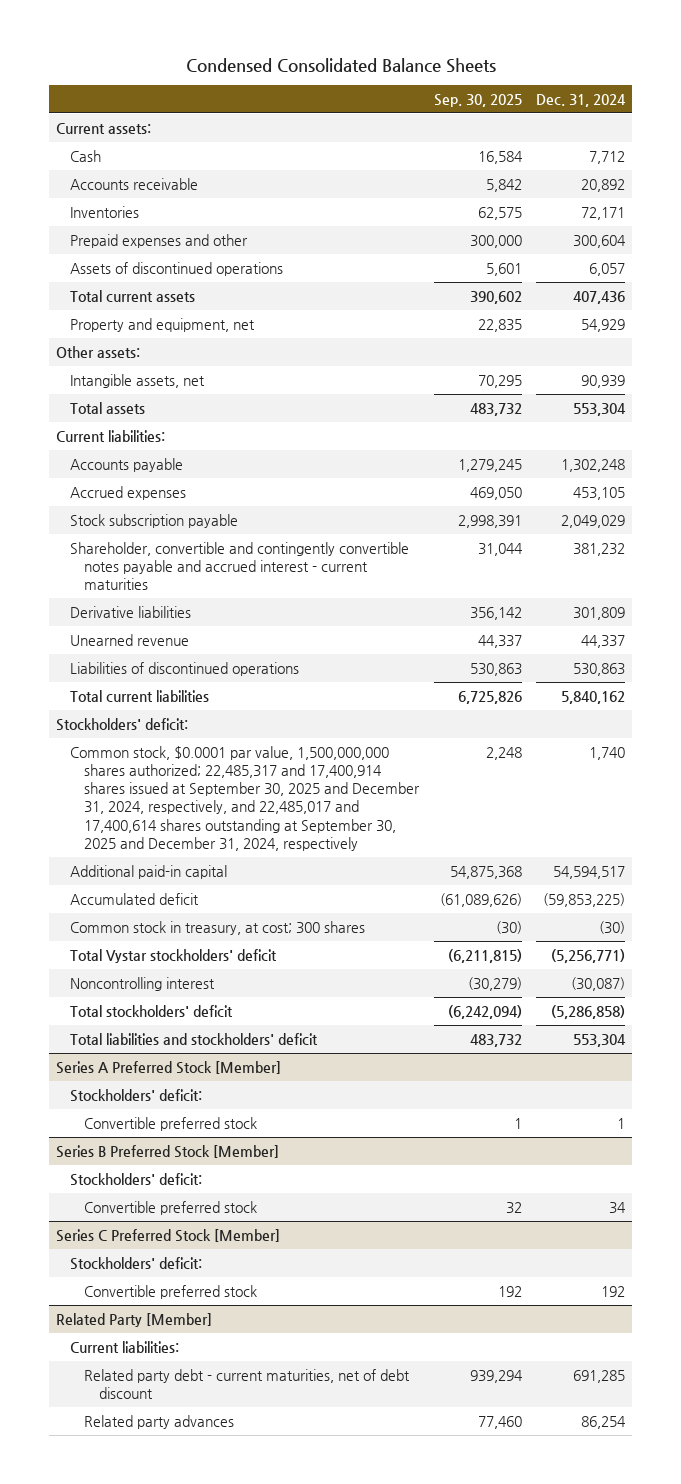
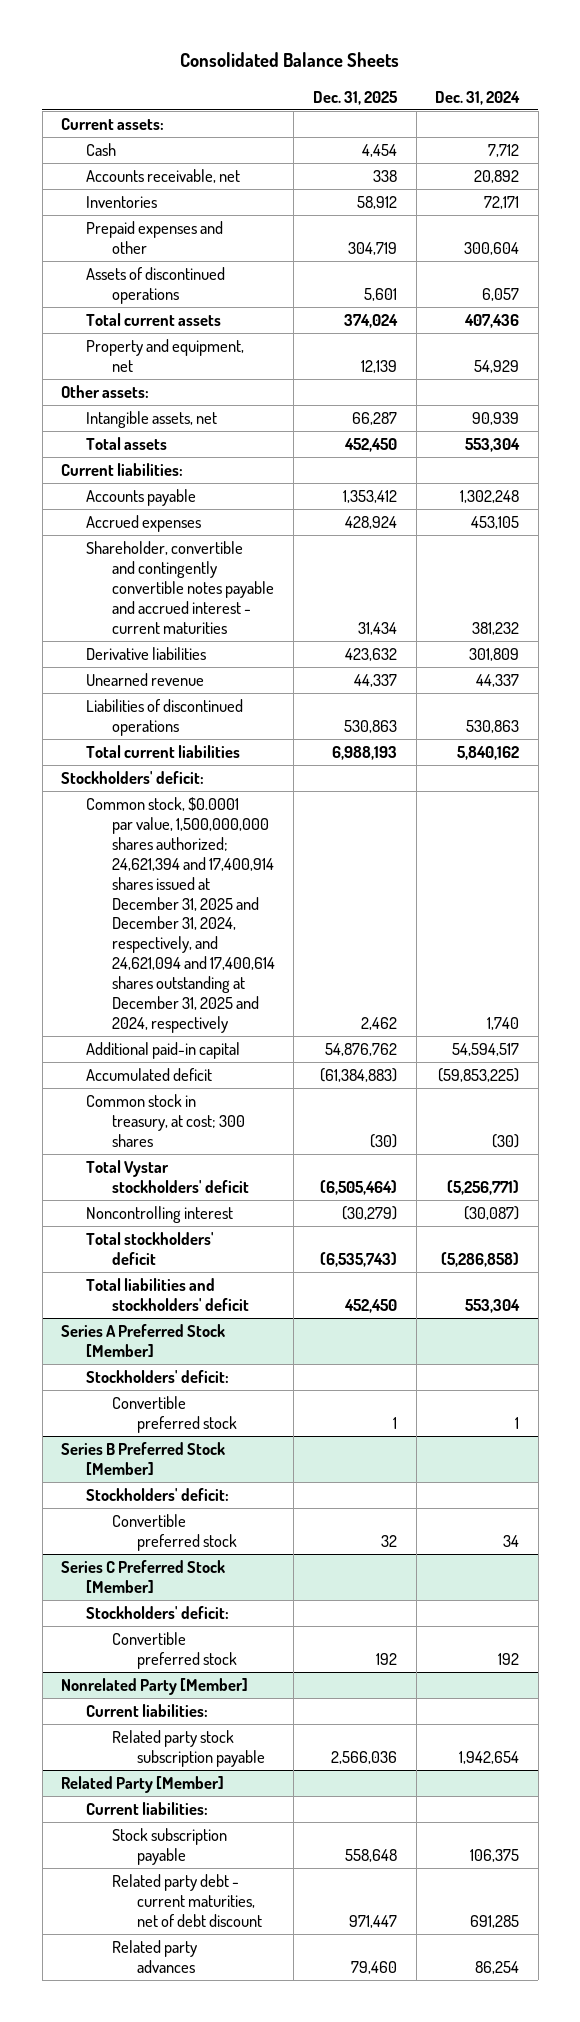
[185,57,496,73] Condensed Consolidated Balance Sheets -> [180,52,400,68] Consolidated Balance Sheets
[433,93,522,107] Sep. 30, 2025 -> none
none -> [312,90,398,105] Dec. 31, 2025
[70,177,199,190] Accounts receivable -> [86,169,241,184] Accounts receivable, net
[70,513,239,528] Stock subscription payable -> none
[70,745,421,851] Common stock, $0.0001 par value, 1,500,000,000 shares authorized; 22,485,317 and 17,400,914 shares issued at September 30, 2025 and December 31, 2024, respectively, and 22,485,017 and 17,400,614 shares outstanding at September 30, 2025 and December 31, 2024, respectively -> [86,797,275,1034] Common stock, $0.0001 par value, 1,500,000,000 shares authorized; 24,621,394 and 17,400,914 shares issued at December 31, 2025 and December 31, 2024, respectively, and 24,621,094 and 17,400,614 shares outstanding at December 31, 2025 and 2024, respectively
none -> [61,1678,249,1696] Nonrelated Party [Member]
none -> [86,1704,209,1718] Current liabilities:
none -> [111,1730,266,1767] Related party stock subscription payable
none -> [111,1828,227,1865] Stock subscription payable

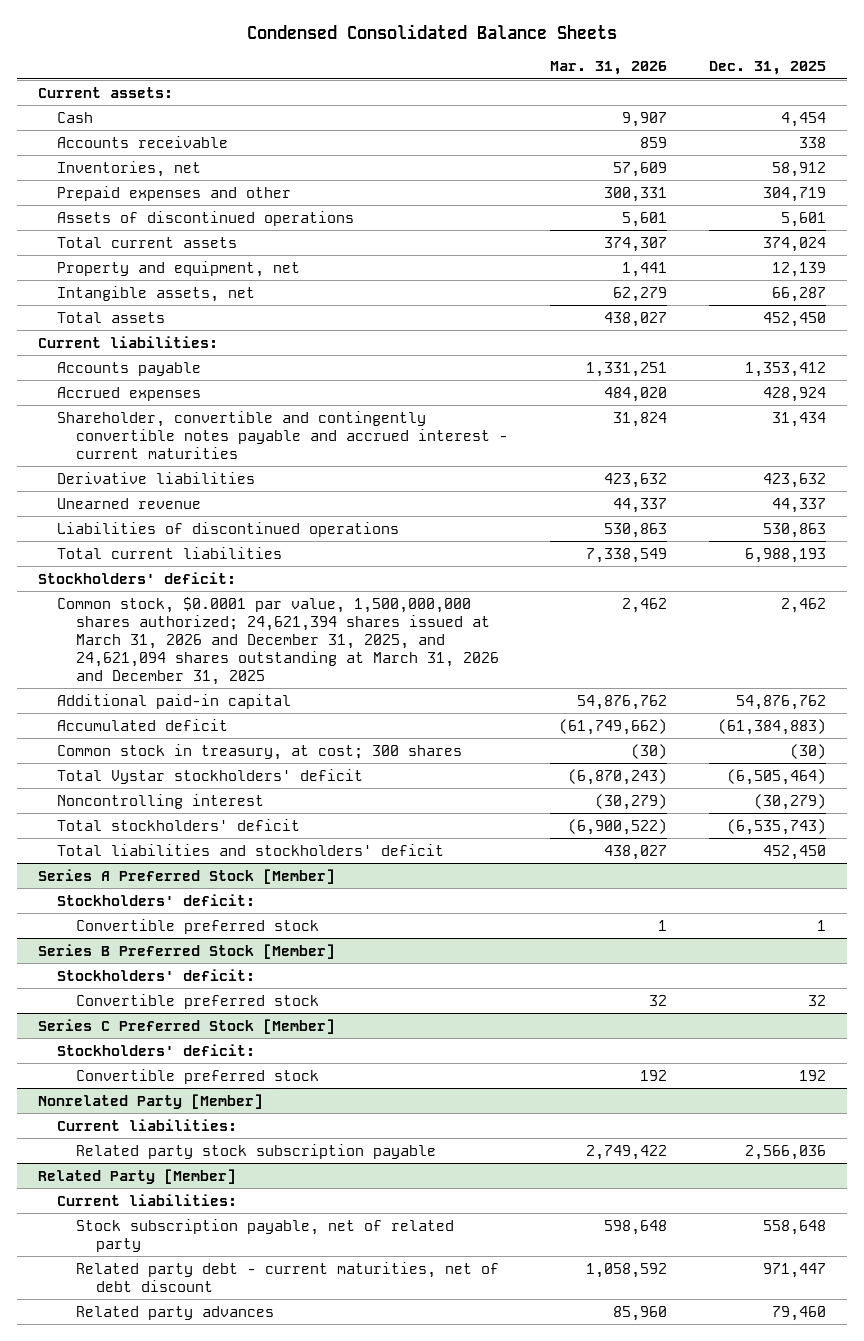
[180,52,400,68] Consolidated Balance Sheets -> [246,24,617,40] Condensed Consolidated Balance Sheets
[435,90,521,105] Dec. 31, 2024 -> none
none -> [550,61,668,76] Mar. 31, 2026
[86,169,241,184] Accounts receivable, net -> [57,135,229,148] Accounts receivable
[86,196,158,209] Inventories -> [57,160,202,177] Inventories, net
[61,385,150,399] Other assets: -> none
[86,797,275,1034] Common stock, $0.0001 par value, 1,500,000,000 shares authorized; 24,621,394 and 17,400,914 shares issued at December 31, 2025 and December 31, 2024, respectively, and 24,621,094 and 17,400,614 shares outstanding at December 31, 2025 and 2024, respectively -> [57,596,500,685] Common stock, $0.0001 par value, 1,500,000,000 shares authorized; 24,621,394 shares issued at March 31, 2026 and December 31, 2025, and 24,621,094 shares outstanding at March 31, 2026 and December 31, 2025
[111,1828,227,1865] Stock subscription payable -> [76,1218,455,1252] Stock subscription payable, net of related party

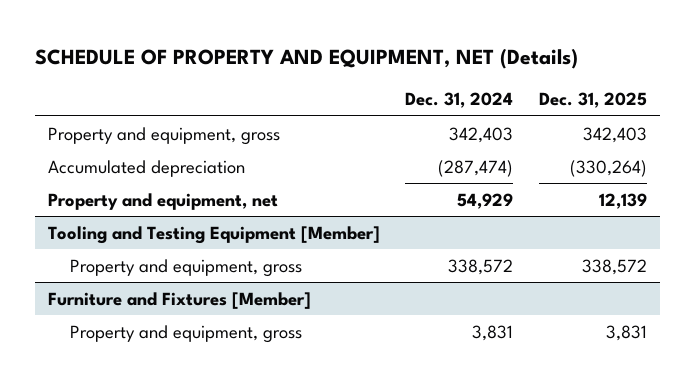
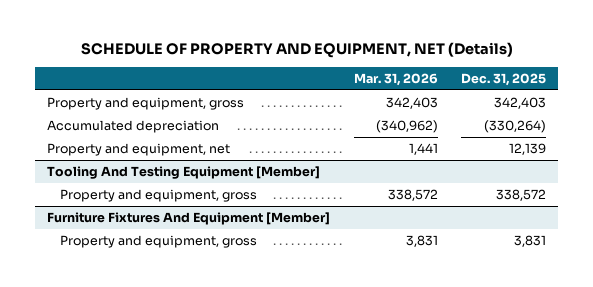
[405,92,514,109] Dec. 31, 2024 -> none
none -> [353,72,438,86] Mar. 31, 2026
[47,225,380,244] Tooling and Testing Equipment [Member] -> [46,165,320,179] Tooling And Testing Equipment [Member]
[47,291,311,309] Furniture and Fixtures [Member] -> [46,211,330,225] Furniture Fixtures And Equipment [Member]

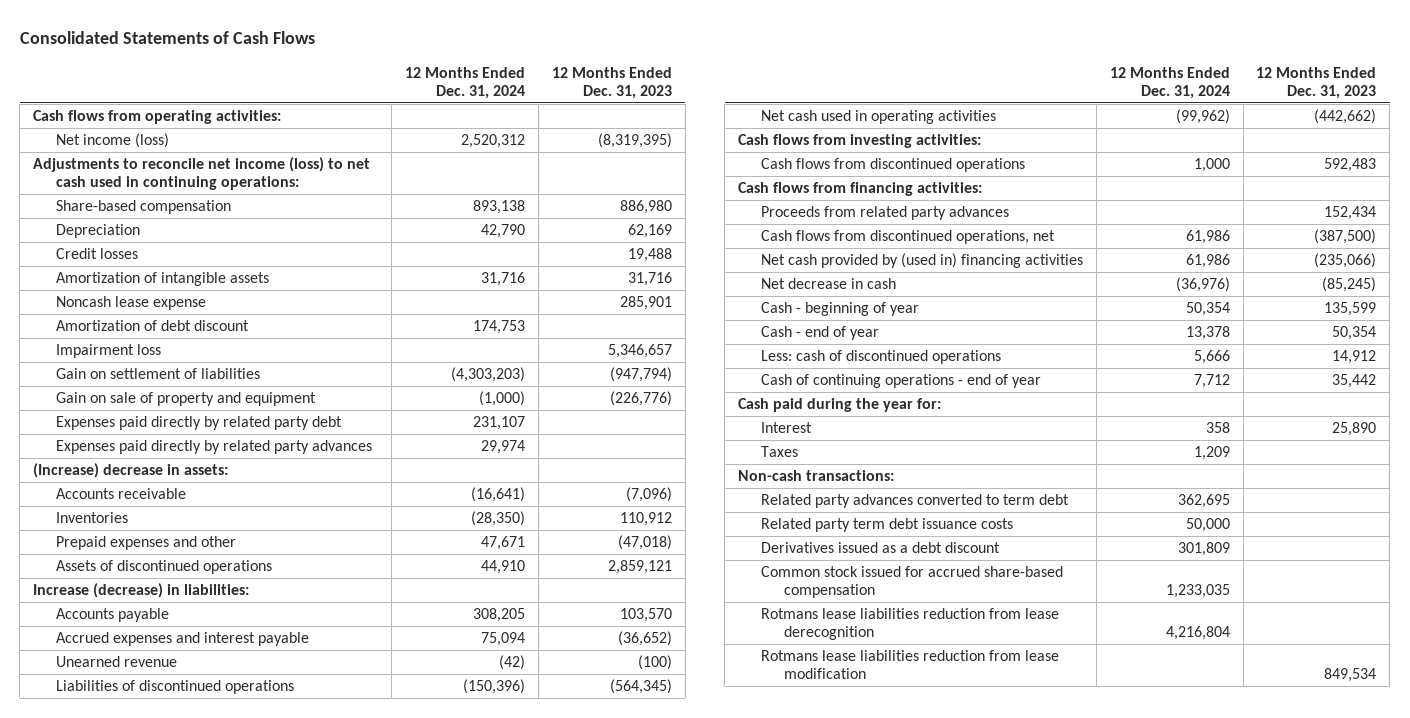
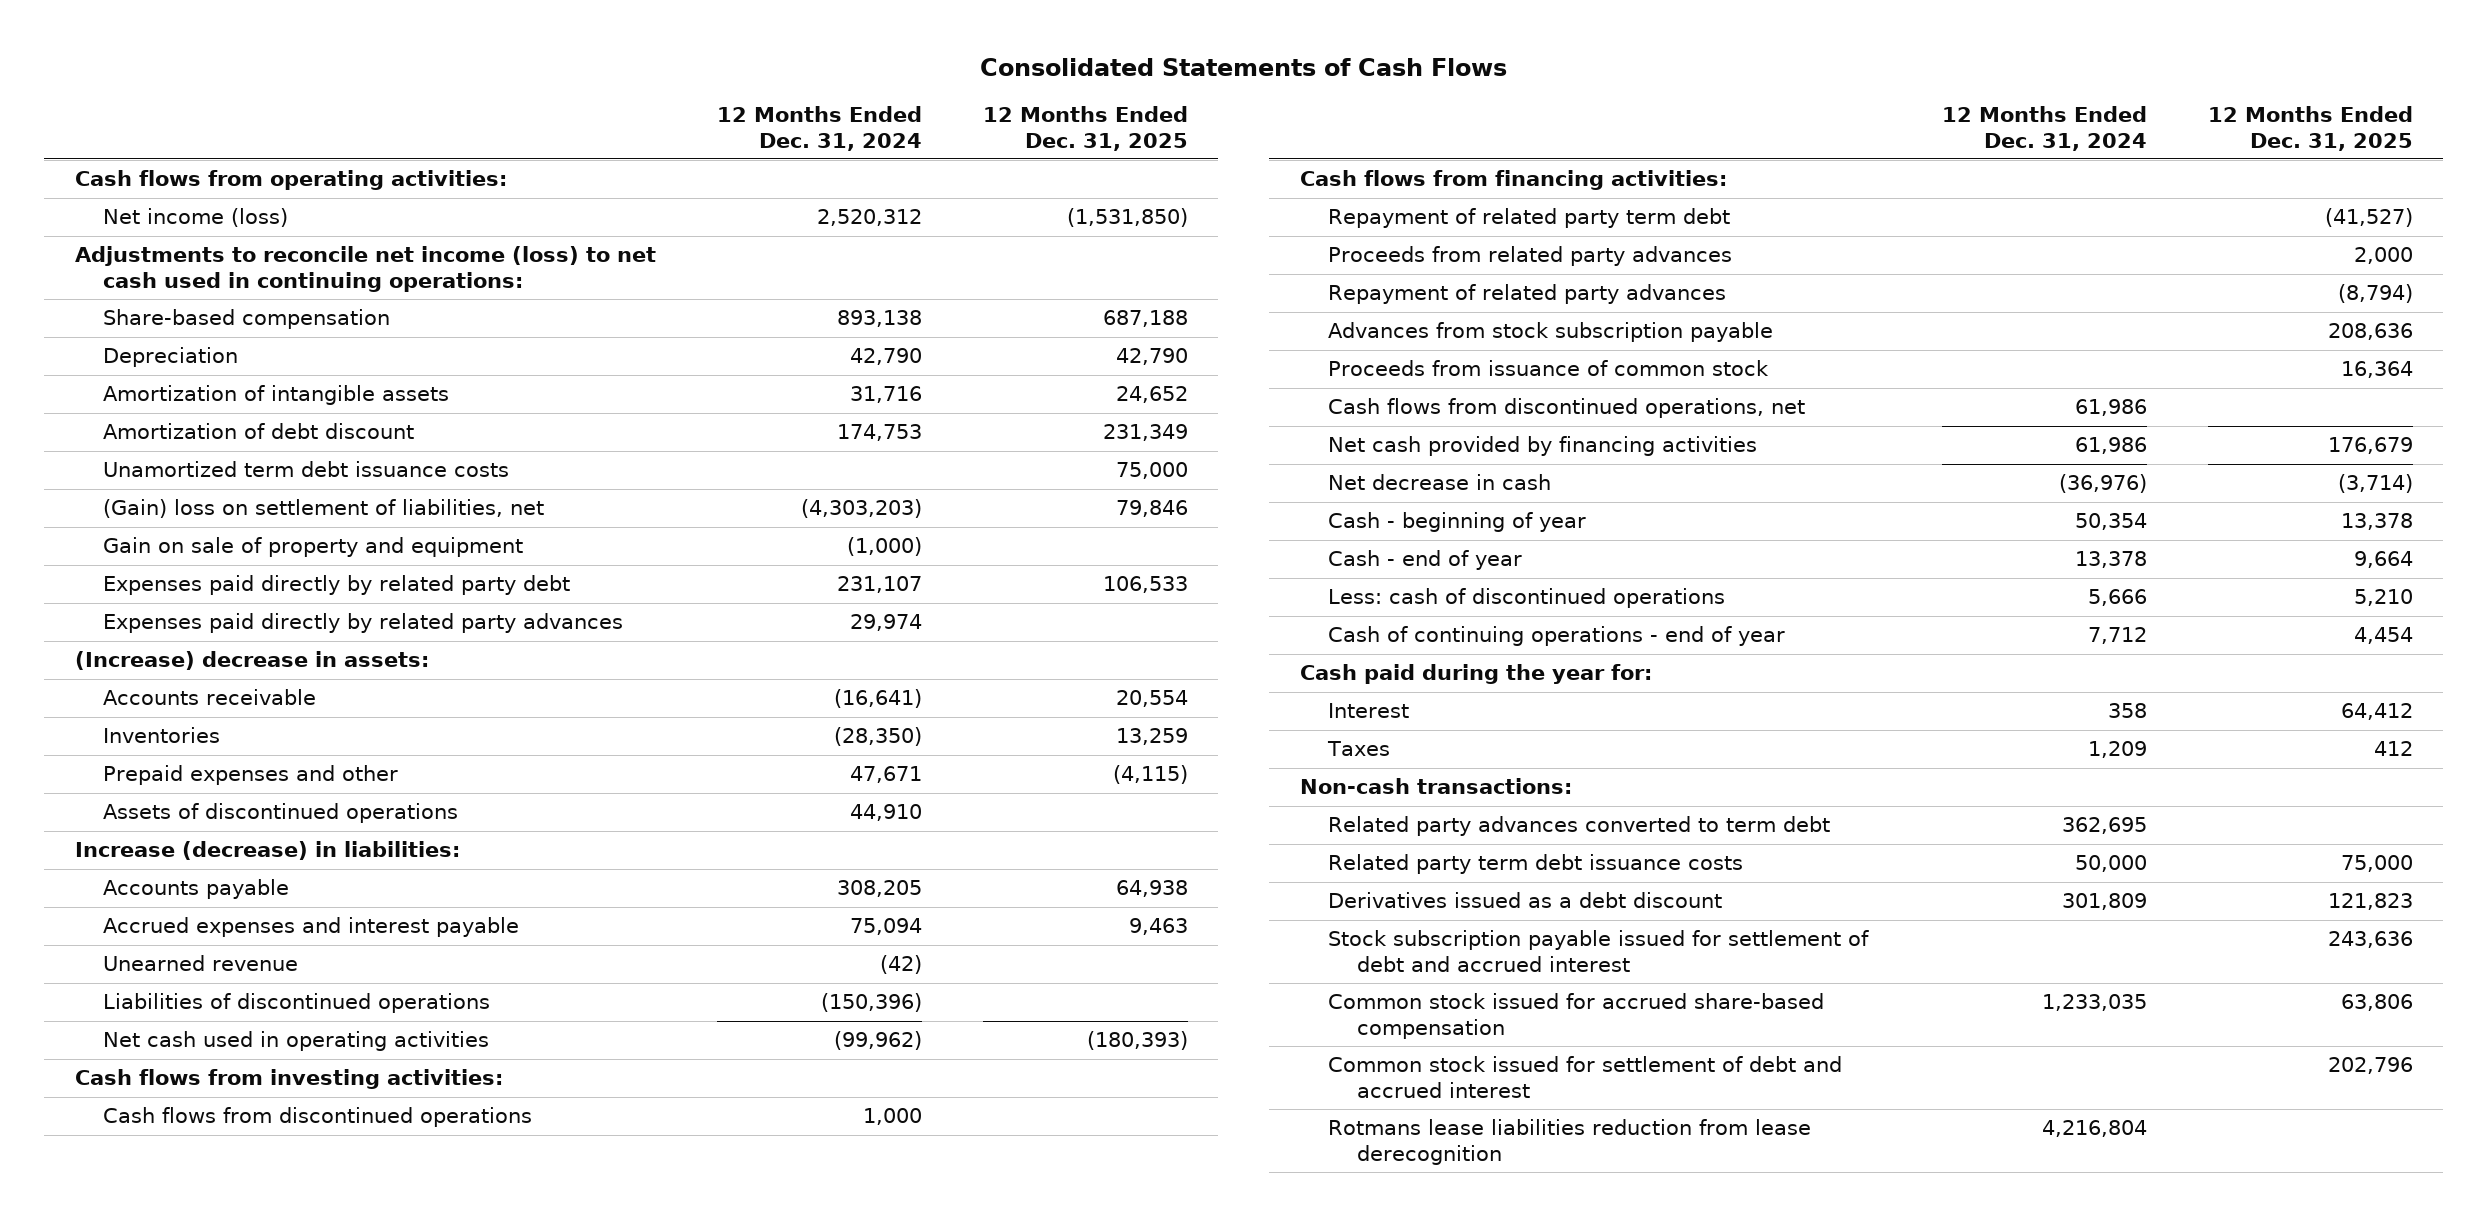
[551,66,672,99] 12 Months Ended Dec. 31, 2023 -> none
none -> [982,106,1188,151] 12 Months Ended Dec. 31, 2025
[56,248,139,260] Credit losses -> none
[56,296,207,311] Noncash lease expense -> none
[56,344,162,359] Impairment loss -> none
none -> [103,461,510,478] Unamortized term debt issuance costs
[56,368,261,380] Gain on settlement of liabilities -> [103,499,545,519] (Gain) loss on settlement of liabilities, net
none -> [1328,208,1731,229] Repayment of related party term debt
none -> [1328,284,1727,305] Repayment of related party advances
none -> [1328,322,1774,343] Advances from stock subscription payable
none -> [1328,360,1770,377] Proceeds from issuance of common stock
[760,253,1083,269] Net cash provided by (used in) financing activities -> [1328,436,1758,457] Net cash provided by financing activities
none -> [1328,930,1870,972] Stock subscription payable issued for settlement of debt and accrued interest
none -> [1328,1056,1843,1098] Common stock issued for settlement of debt and accrued interest
[760,650,1059,680] Rotmans lease liabilities reduction from lease modification -> none

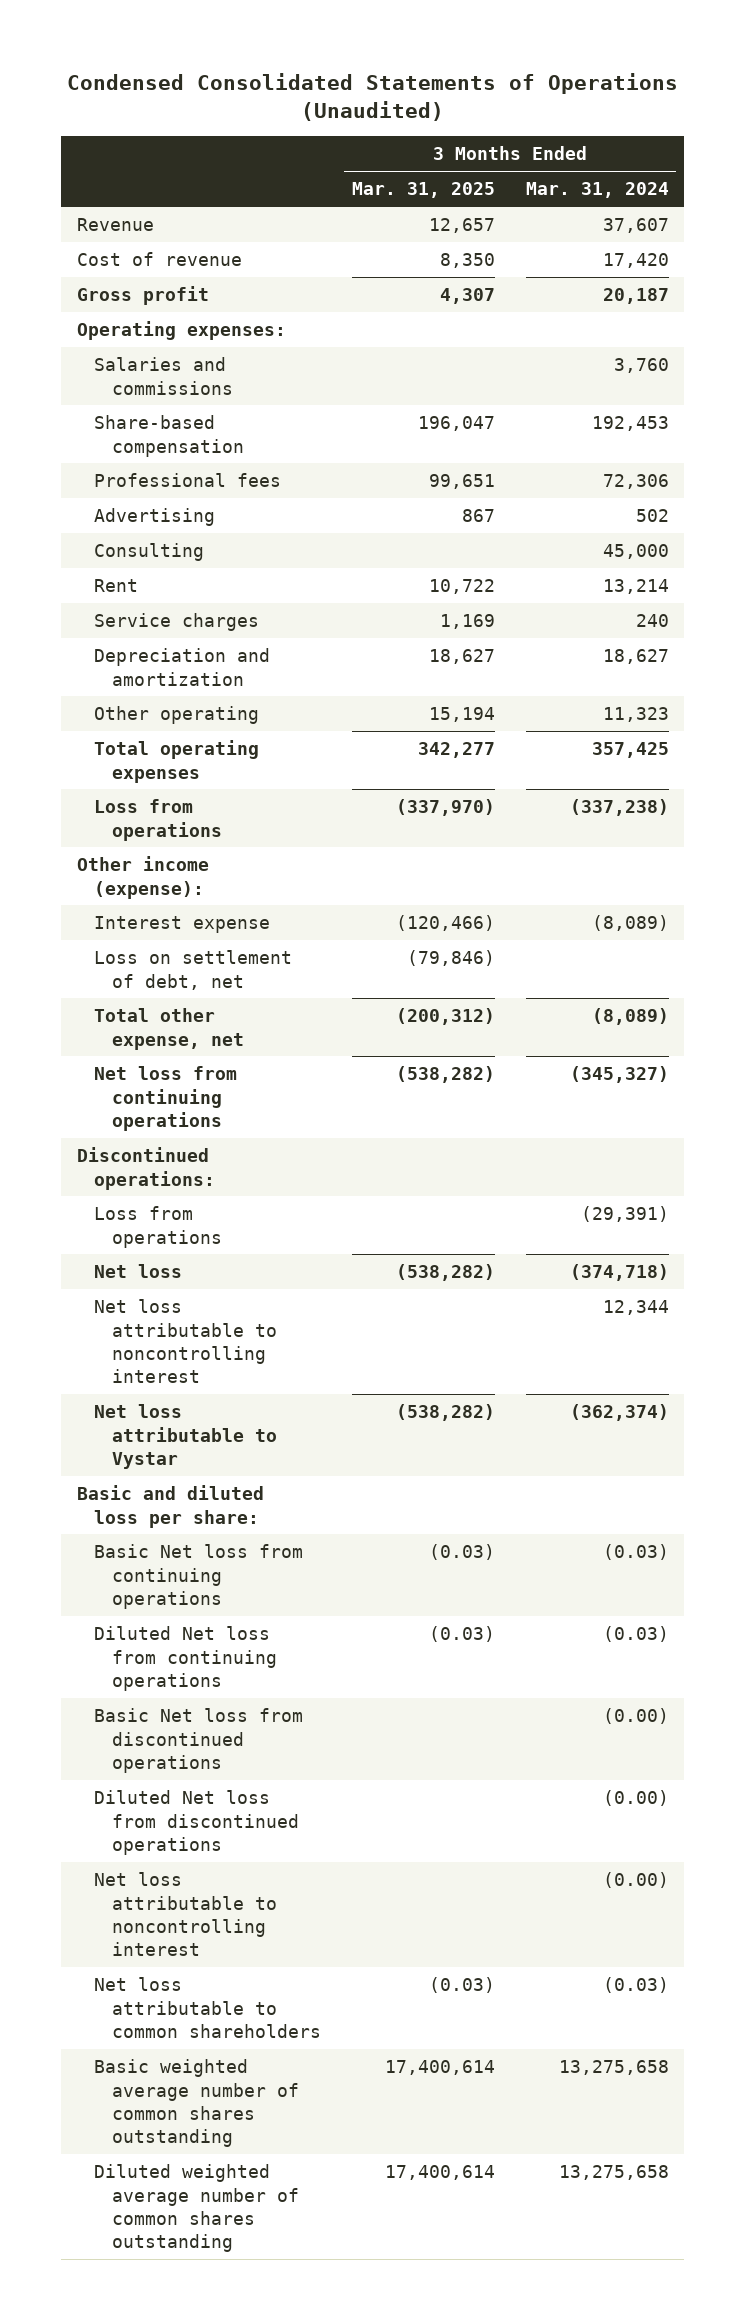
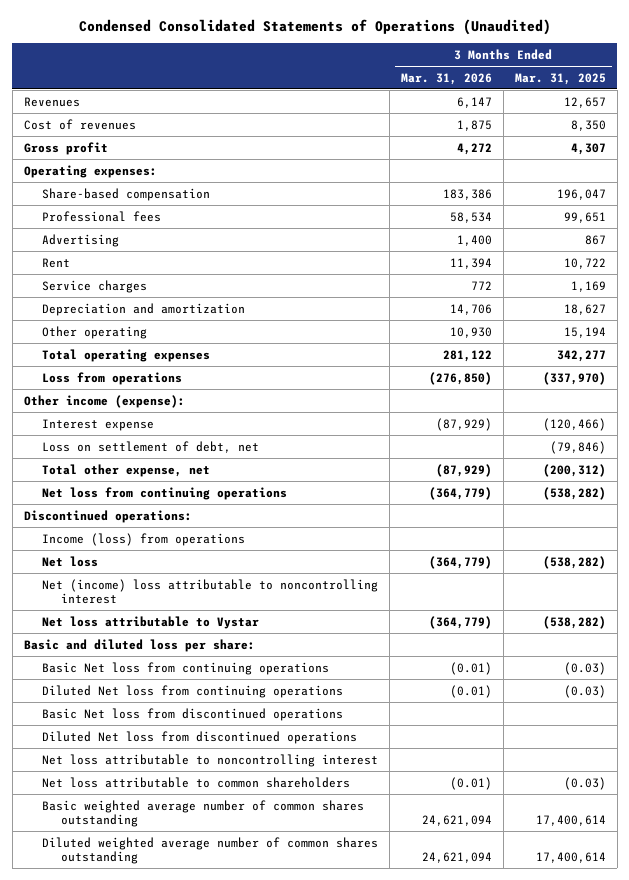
[525,182,669,199] Mar. 31, 2024 -> none
none -> [401,72,493,85] Mar. 31, 2026
[76,218,154,232] Revenue -> [23,96,80,107] Revenues
[76,252,242,267] Cost of revenue -> [23,118,136,130] Cost of revenues
[94,357,234,395] Salaries and commissions -> none
[94,543,205,562] Consulting -> none
[94,1206,223,1248] Loss from operations -> [42,532,246,546] Income (loss) from operations
[94,1299,278,1384] Net loss attributable to noncontrolling interest -> [42,578,379,605] Net (income) loss attributable to noncontrolling interest

